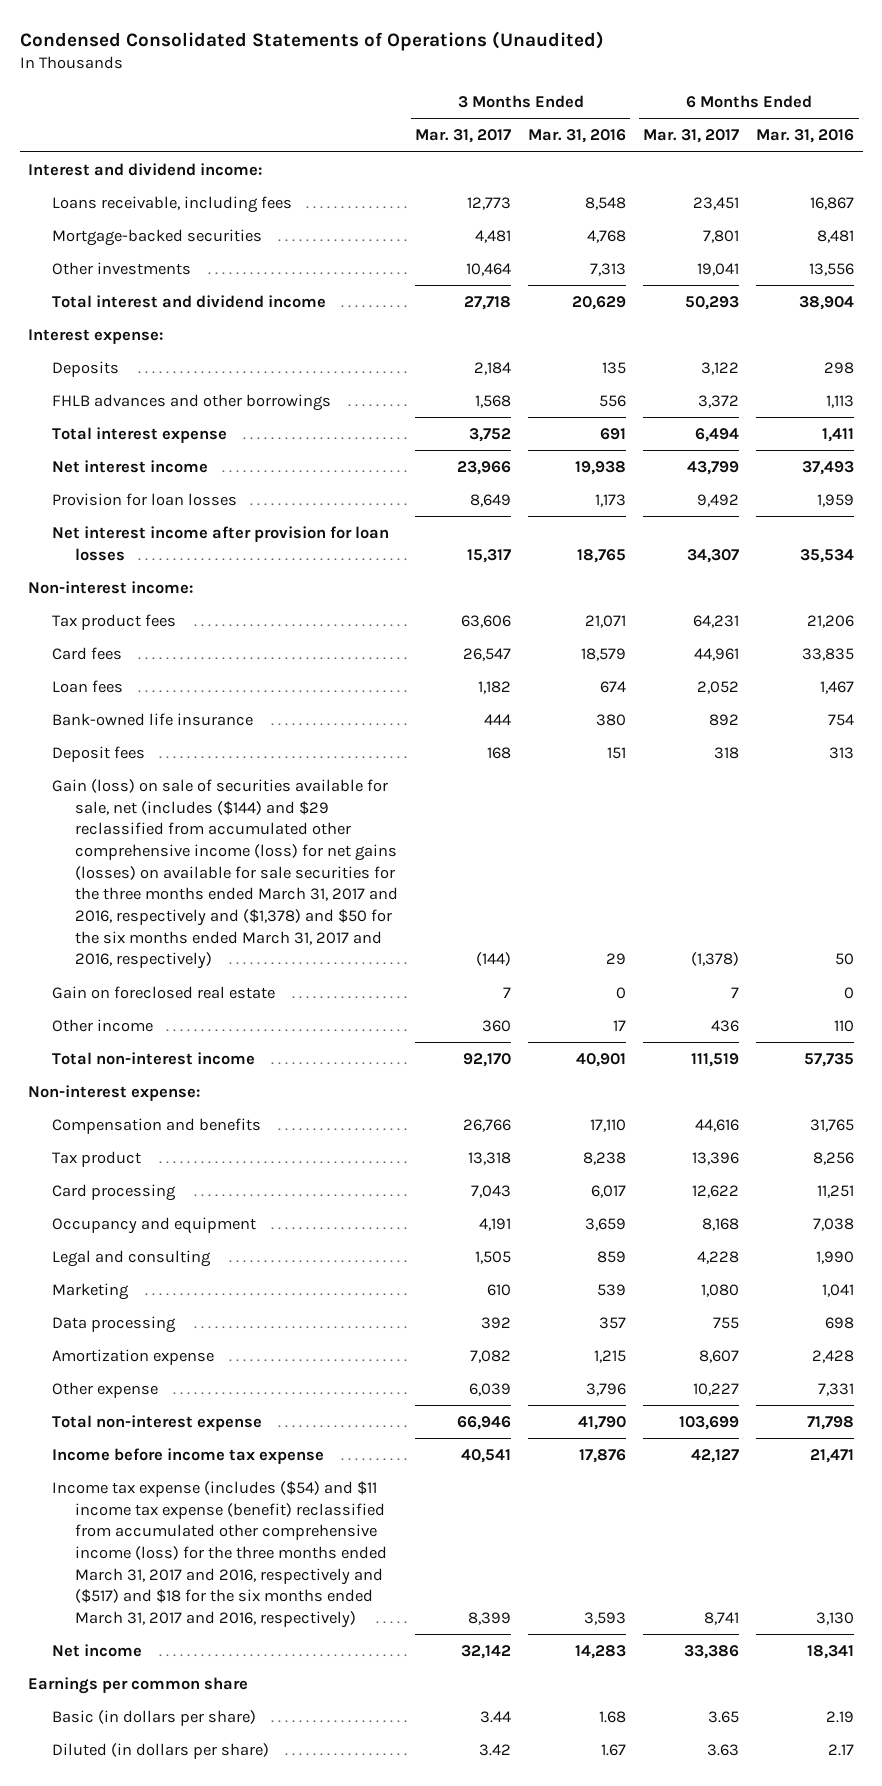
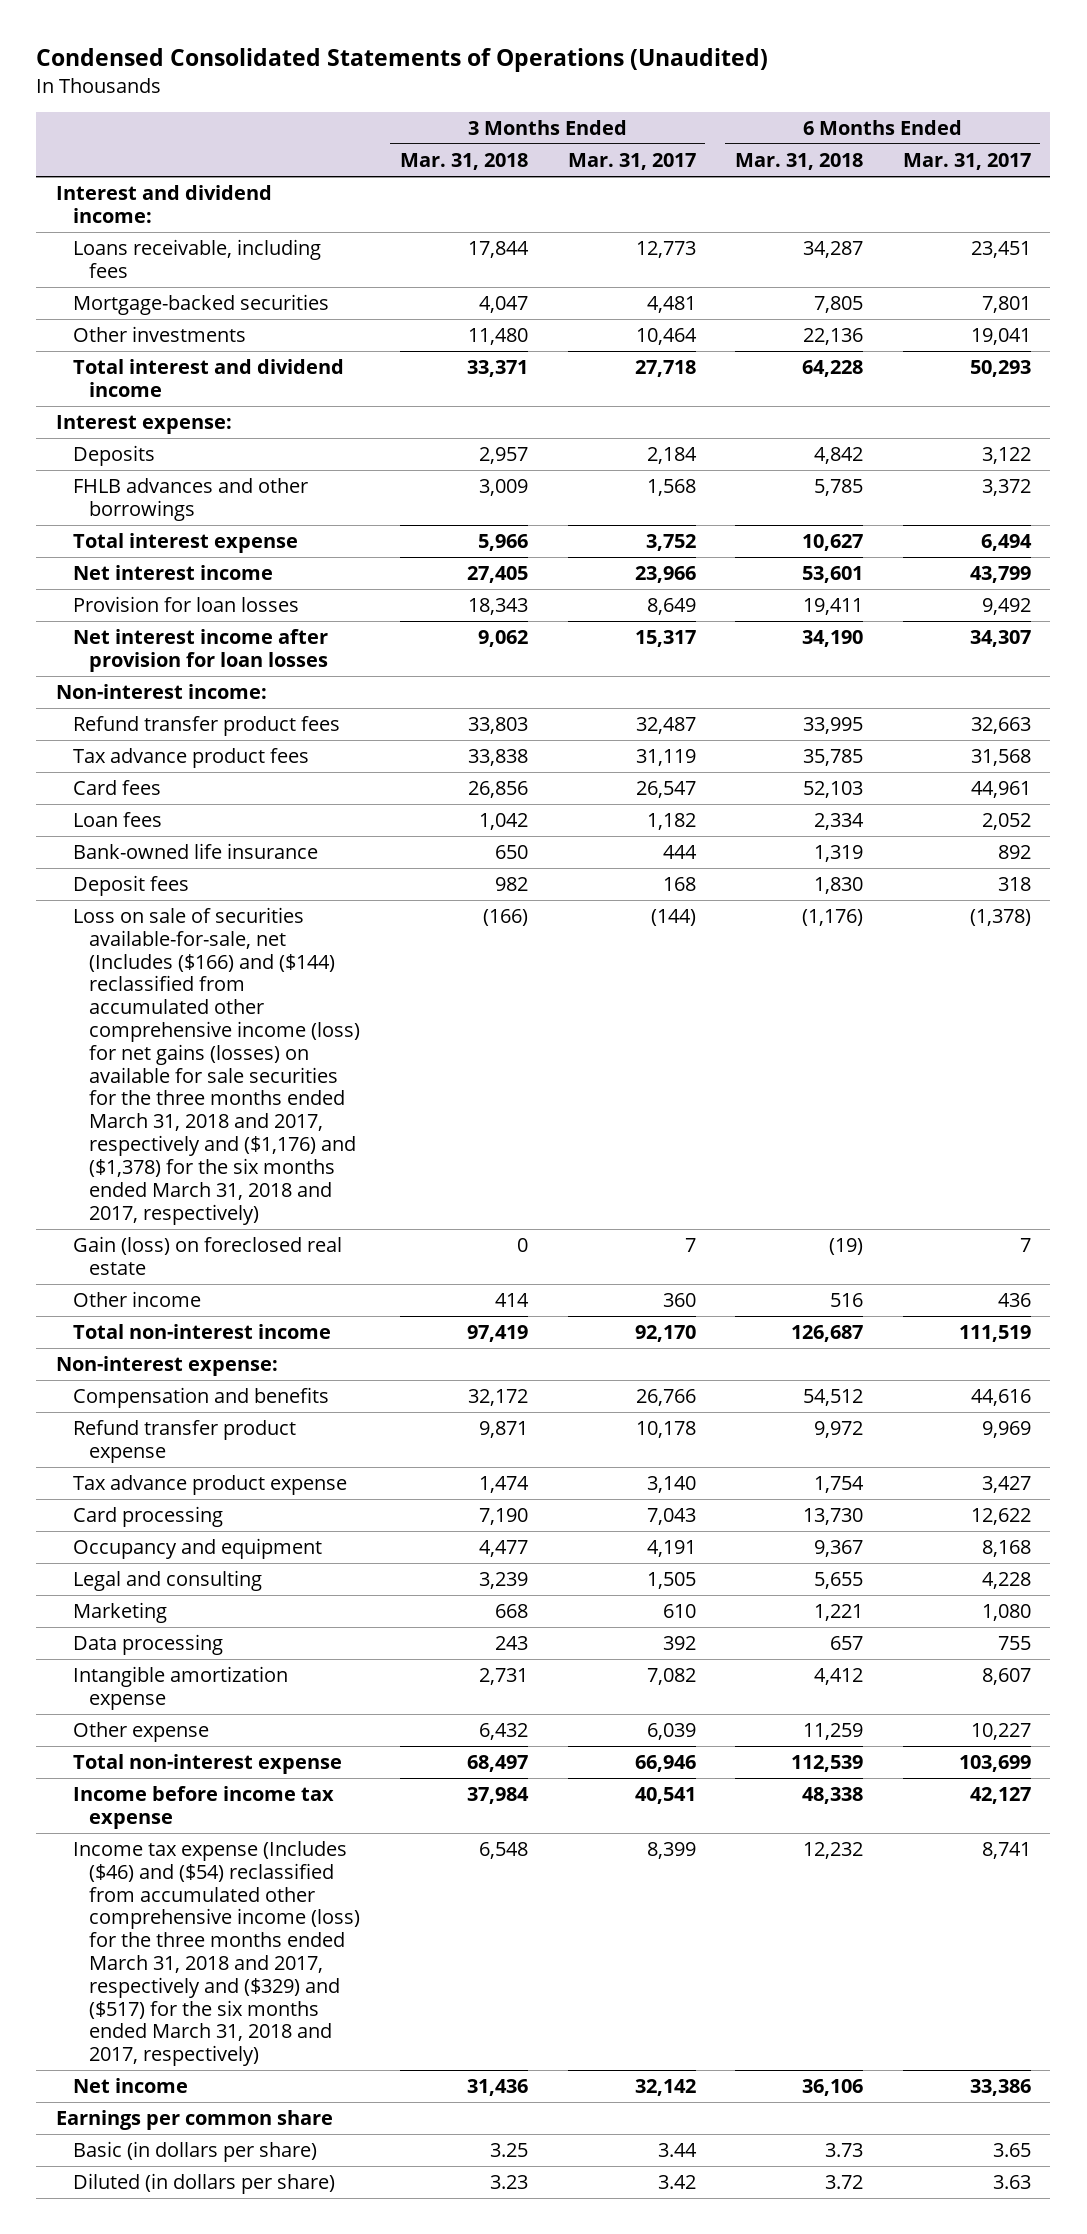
[528,129,627,144] Mar. 31, 2016 -> none
[756,129,855,144] Mar. 31, 2016 -> none
none -> [400,152,529,170] Mar. 31, 2018
none -> [735,152,864,170] Mar. 31, 2018
none -> [72,715,340,736] Refund transfer product fees
[51,613,176,630] Tax product fees -> [72,747,309,768] Tax advance product fees
[461,614,512,628] 63,606 -> [635,748,696,766] 31,119
[693,614,740,628] 64,231 -> [970,748,1031,766] 31,568
[51,778,399,970] Gain (loss) on sale of securities available for sale, net (includes ($144) and $29 reclassified from accumulated other comprehensive income (loss) for net gains (losses) on available for sale securities for the three months ended March 31, 2017 and 2016, respectively and ($1,378) and $50 for the six months ended March 31, 2017 and 2016, respectively) -> [72,906,361,1225] Loss on sale of securities available-for-sale, net (Includes ($166) and ($144) reclassified from accumulated other comprehensive income (loss) for net gains (losses) on available for sale securities for the three months ended March 31, 2018 and 2017, respectively and ($1,176) and ($1,378) for the six months ended March 31, 2018 and 2017, respectively)
[51,985,275,999] Gain on foreclosed real estate -> [72,1235,342,1275] Gain (loss) on foreclosed real estate
none -> [72,1419,296,1463] Refund transfer product expense
[51,1150,141,1167] Tax product -> [72,1474,347,1495] Tax advance product expense
[468,1151,512,1165] 13,318 -> [646,1475,696,1493] 3,140
[692,1151,740,1165] 13,396 -> [981,1475,1031,1493] 3,427
[51,1348,214,1365] Amortization expense -> [72,1665,288,1710] Intangible amortization expense
[51,1480,388,1628] Income tax expense (includes ($54) and $11 income tax expense (benefit) reclassified from accumulated other comprehensive income (loss) for the three months ended March 31, 2017 and 2016, respectively and ($517) and $18 for the six months ended March 31, 2017 and 2016, respectively) -> [72,1840,361,2067] Income tax expense (Includes ($46) and ($54) reclassified from accumulated other comprehensive income (loss) for the three months ended March 31, 2018 and 2017, respectively and ($329) and ($517) for the six months ended March 31, 2018 and 2017, respectively)

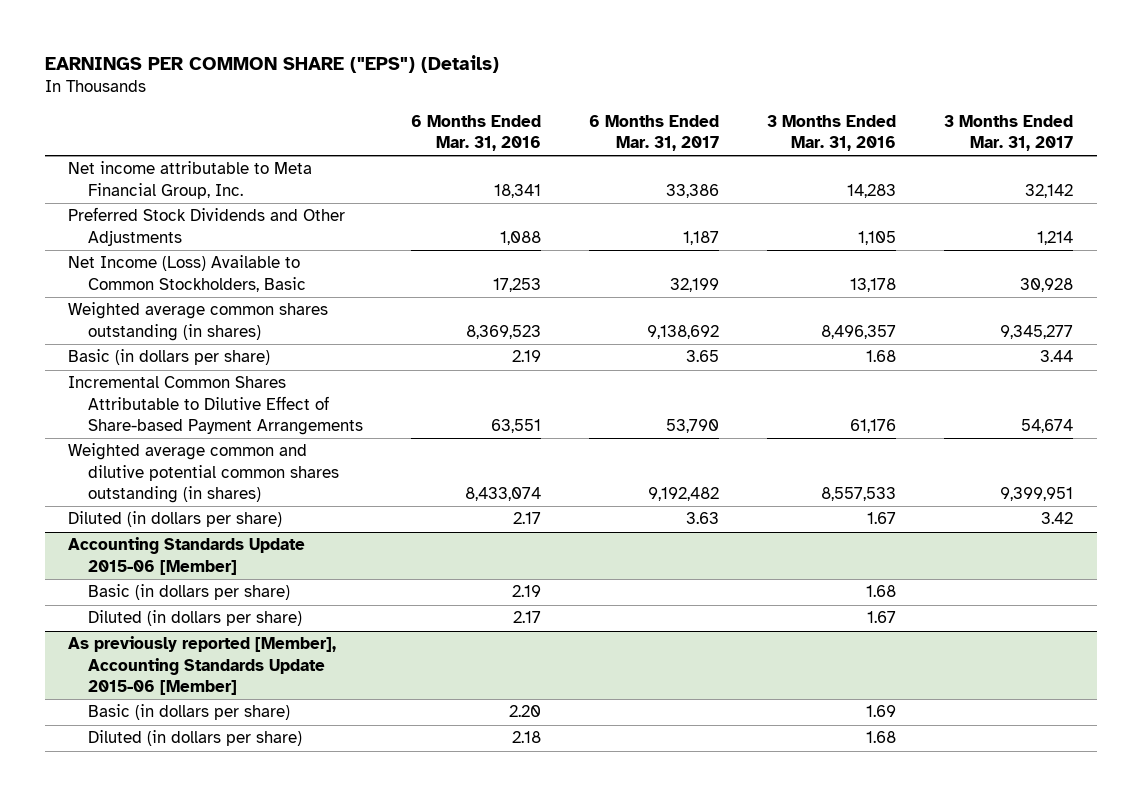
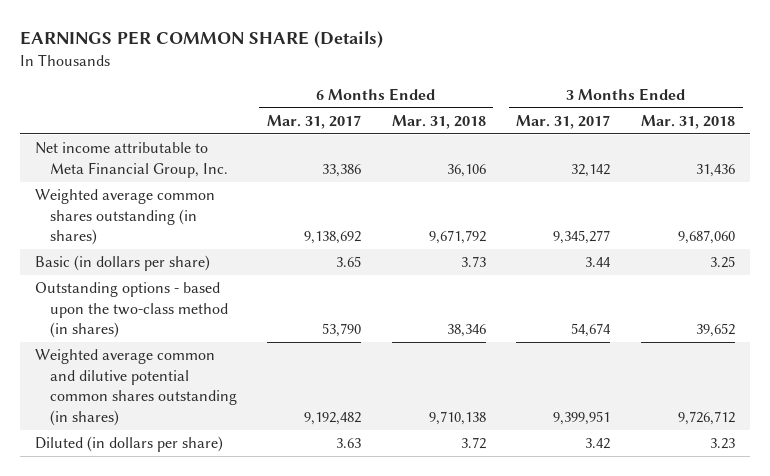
[44,54,499,73] EARNINGS PER COMMON SHARE ("EPS") (Details) -> [19,31,383,49] EARNINGS PER COMMON SHARE (Details)
[411,114,542,151] 6 Months Ended Mar. 31, 2016 -> none
[767,114,897,151] 3 Months Ended Mar. 31, 2016 -> none
none -> [391,114,486,129] Mar. 31, 2018
none -> [640,114,735,129] Mar. 31, 2018
[68,207,346,246] Preferred Stock Dividends and Other Adjustments -> none
[68,255,307,292] Net Income (Loss) Available to Common Stockholders, Basic -> none
[68,376,364,435] Incremental Common Shares Attributable to Dilutive Effect of Share-based Payment Arrangements -> [35,282,228,339] Outstanding options - based upon the two-class method (in shares)
[68,537,306,575] Accounting Standards Update 2015-06 [Member] -> none
[88,584,291,601] Basic (in dollars per share) -> none
[88,610,303,627] Diluted (in dollars per share) -> none
[68,636,337,695] As previously reported [Member], Accounting Standards Update 2015-06 [Member] -> none
[88,704,291,721] Basic (in dollars per share) -> none
[88,730,303,747] Diluted (in dollars per share) -> none

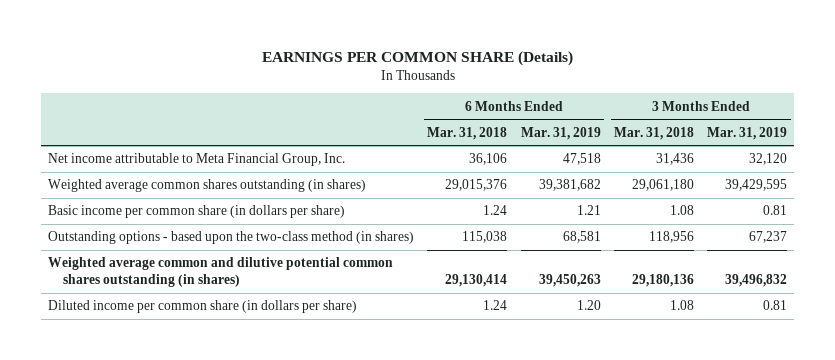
[267,114,362,129] Mar. 31, 2017 -> none
[516,114,611,129] Mar. 31, 2017 -> none
none -> [520,126,601,140] Mar. 31, 2019
none -> [707,126,788,140] Mar. 31, 2019
[428,230,486,245] 9,671,792 -> [445,179,508,192] 29,015,376
[677,230,735,245] 9,687,060 -> [631,179,694,192] 29,061,180
[35,255,211,272] Basic (in dollars per share) -> [47,205,345,219] Basic income per common share (in dollars per share)
[460,256,486,268] 3.73 -> [483,205,508,216] 1.24
[709,256,735,269] 3.25 -> [669,205,694,216] 1.08
[446,324,486,338] 38,346 -> [462,231,508,244] 115,038
[695,323,735,338] 39,652 -> [648,231,694,244] 118,956
[428,410,486,425] 9,710,138 -> [445,274,508,288] 29,130,414
[677,410,735,425] 9,726,712 -> [631,274,694,288] 29,180,136
[35,436,224,453] Diluted (in dollars per share) -> [47,300,357,314] Diluted income per common share (in dollars per share)
[460,437,486,450] 3.72 -> [483,300,508,311] 1.24
[709,438,735,450] 3.23 -> [669,300,694,311] 1.08

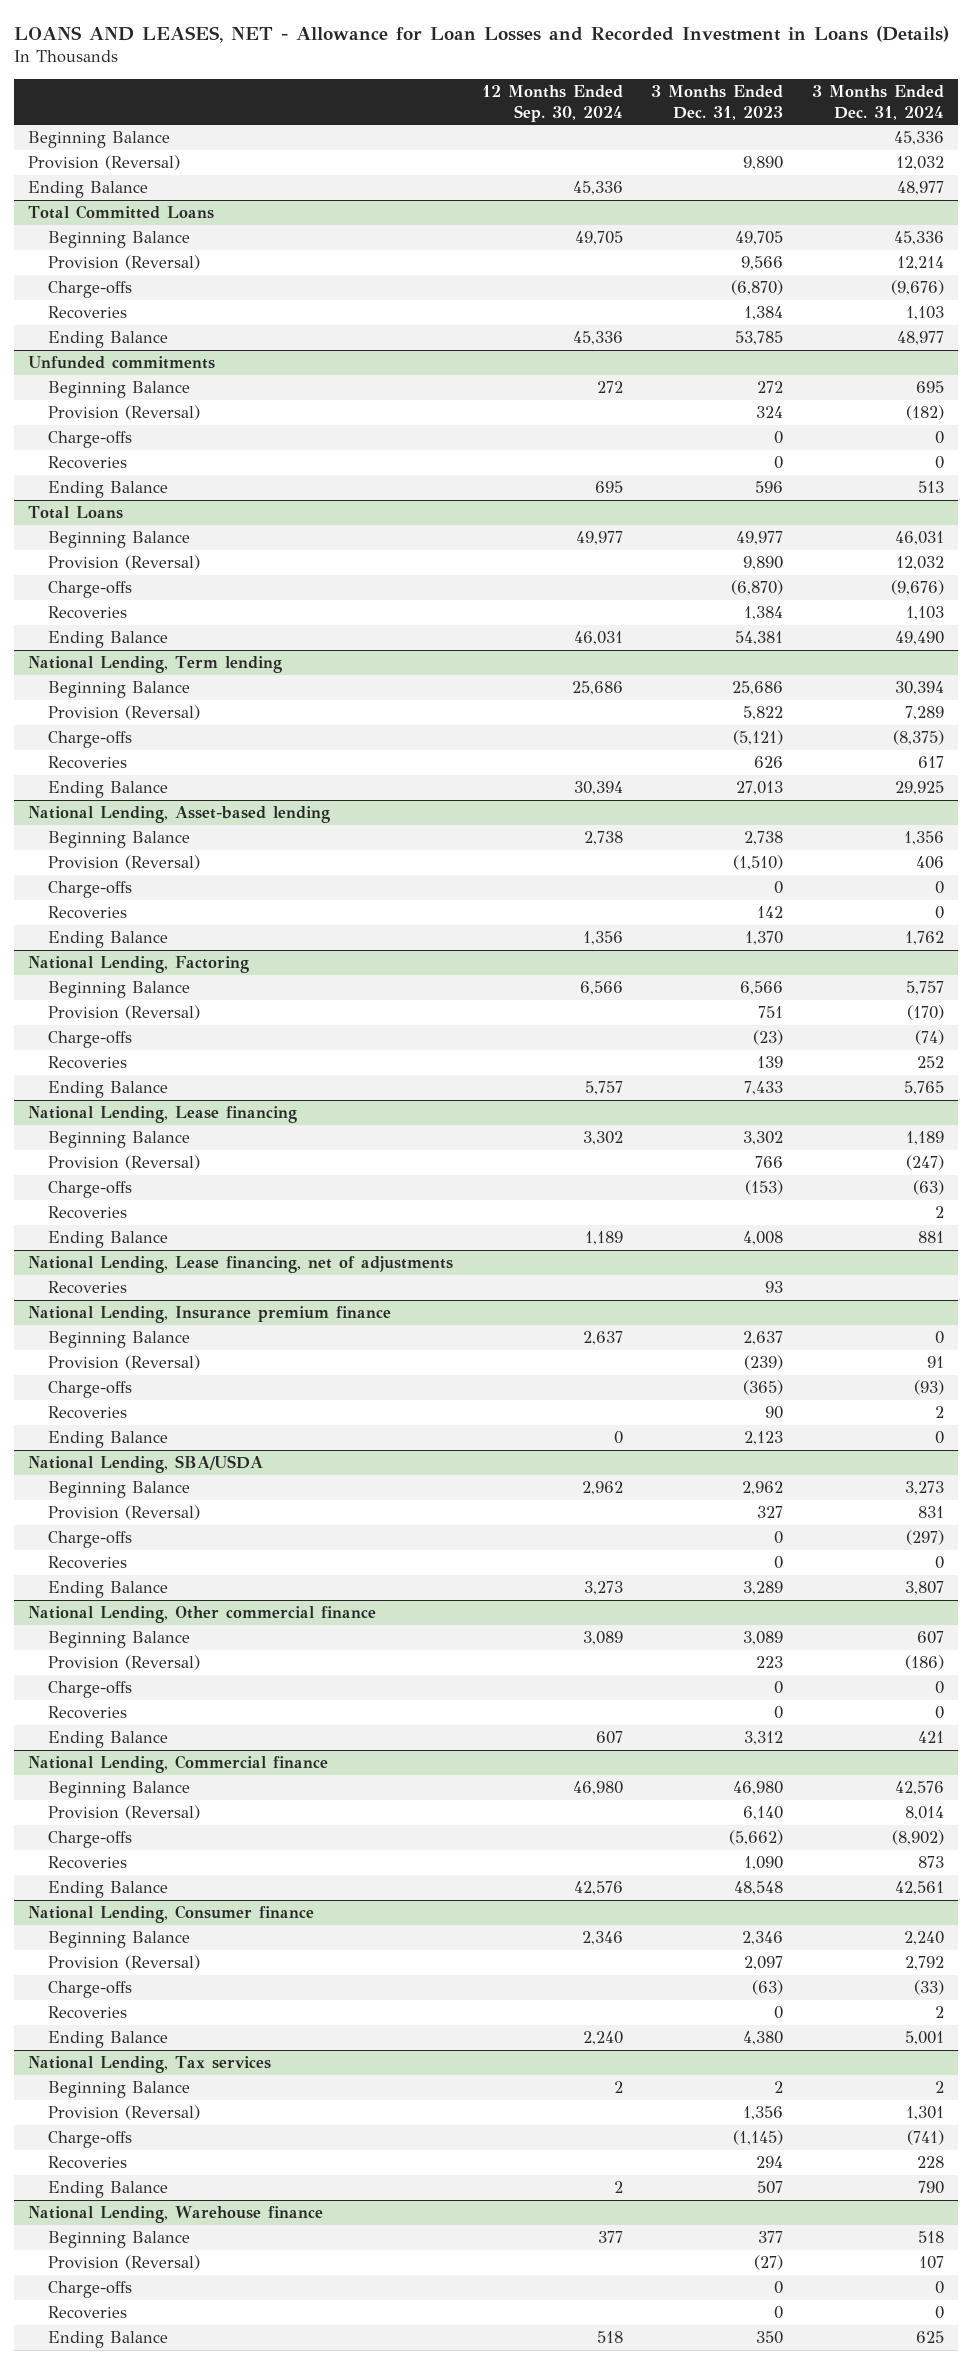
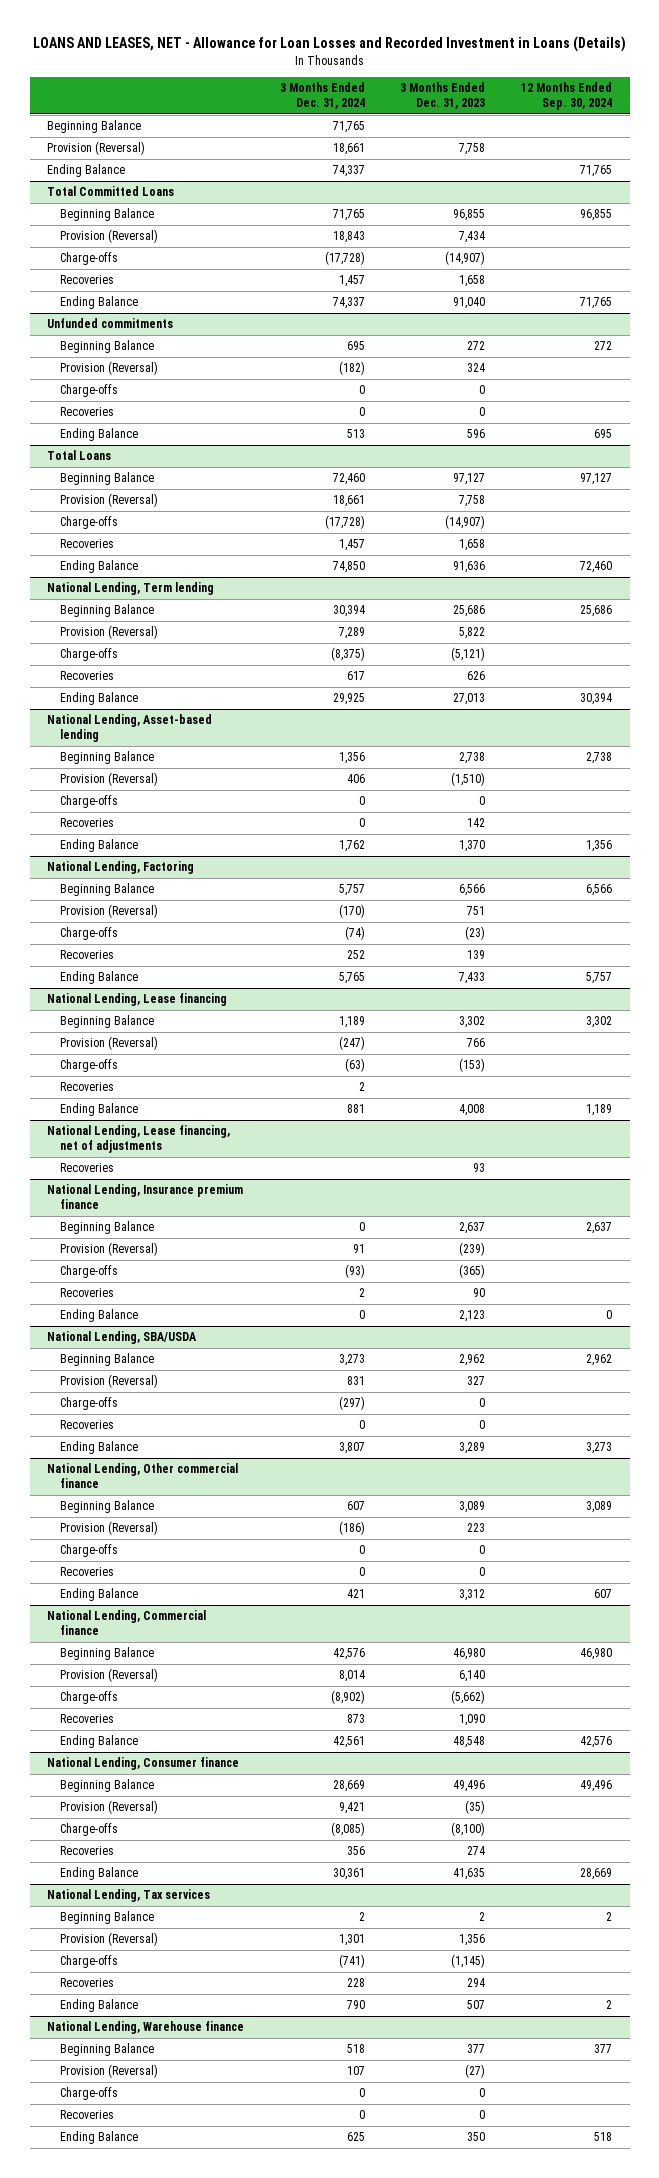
[893,131,944,146] 45,336 -> [332,121,365,134] 71,765
[743,156,784,171] 9,890 -> [459,143,486,156] 7,758
[895,156,944,171] 12,032 -> [332,143,365,156] 18,661
[572,181,623,196] 45,336 -> [579,165,612,178] 71,765
[896,181,944,196] 48,977 -> [332,165,365,178] 74,337
[574,231,623,246] 49,705 -> [579,209,612,222] 96,855
[735,231,784,246] 49,705 -> [453,209,486,222] 96,855
[893,231,944,246] 45,336 -> [332,209,365,222] 71,765
[741,256,784,271] 9,566 -> [459,231,486,244] 7,434
[896,256,944,271] 12,214 -> [332,231,365,244] 18,843
[731,280,784,296] (6,870) -> [445,251,486,266] (14,907)
[890,280,944,296] (9,676) -> [324,251,365,266] (17,728)
[744,306,784,321] 1,384 -> [459,275,486,288] 1,658
[905,306,944,321] 1,103 -> [338,275,365,288] 1,457
[572,331,623,346] 45,336 -> [579,297,612,310] 71,765
[735,331,784,346] 53,785 -> [453,297,486,310] 91,040
[896,331,944,346] 48,977 -> [332,297,365,310] 74,337
[575,531,623,546] 49,977 -> [579,473,612,486] 97,127
[736,531,784,546] 49,977 -> [453,473,486,486] 97,127
[894,531,944,546] 46,031 -> [332,473,365,486] 72,460
[743,556,784,571] 9,890 -> [459,495,486,508] 7,758
[895,556,944,571] 12,032 -> [332,495,365,508] 18,661
[731,580,784,596] (6,870) -> [445,515,486,530] (14,907)
[890,580,944,596] (9,676) -> [324,515,365,530] (17,728)
[744,606,784,621] 1,384 -> [459,539,486,552] 1,658
[905,606,944,621] 1,103 -> [338,539,365,552] 1,457
[573,631,623,646] 46,031 -> [579,561,612,574] 72,460
[735,631,784,646] 54,381 -> [453,561,486,574] 91,636
[894,631,944,646] 49,490 -> [332,561,365,574] 74,850
[581,1931,623,1946] 2,346 -> [579,1780,612,1793] 49,496
[742,1931,784,1946] 2,346 -> [453,1780,486,1793] 49,496
[903,1931,944,1946] 2,240 -> [332,1780,365,1793] 28,669
[744,1956,784,1971] 2,097 -> [465,1800,486,1815] (35)
[904,1956,944,1971] 2,792 -> [338,1802,365,1815] 9,421
[752,1980,784,1996] (63) -> [451,1822,486,1837] (8,100)
[913,1980,944,1996] (33) -> [330,1822,365,1837] (8,085)
[774,2006,784,2020] 0 -> [467,1846,486,1856] 274
[934,2006,944,2019] 2 -> [346,1846,365,1856] 356
[582,2031,623,2046] 2,240 -> [579,1868,612,1881] 28,669
[743,2031,784,2046] 4,380 -> [453,1868,486,1881] 41,635
[904,2031,944,2046] 5,001 -> [332,1868,365,1881] 30,361

